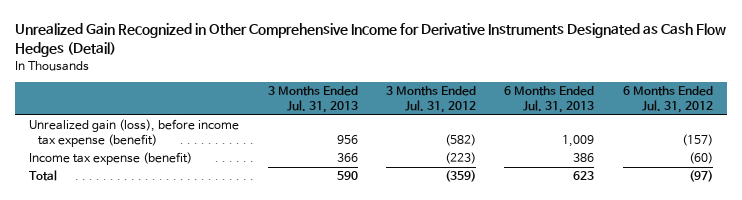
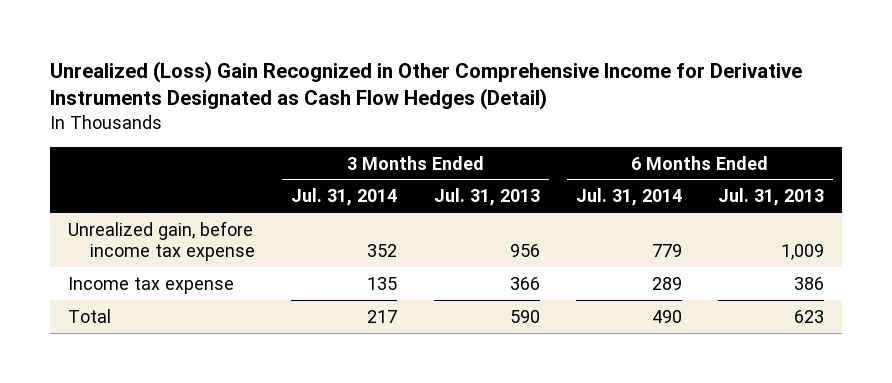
[15,23,727,58] Unrealized Gain Recognized in Other Comprehensive Income for Derivative Instruments Designated as Cash Flow Hedges (Detail) -> [49,60,802,111] Unrealized (Loss) Gain Recognized in Other Comprehensive Income for Derivative Instruments Designated as Cash Flow Hedges (Detail)
[386,86,477,113] 3 Months Ended Jul. 31, 2012 -> none
[622,86,713,113] 6 Months Ended Jul. 31, 2012 -> none
none -> [291,188,398,207] Jul. 31, 2014
none -> [576,188,683,207] Jul. 31, 2014
[29,119,240,148] Unrealized gain (loss), before income tax expense (benefit) -> [68,220,256,261] Unrealized gain, before income tax expense
[29,152,193,166] Income tax expense (benefit) -> [68,276,235,294] Income tax expense

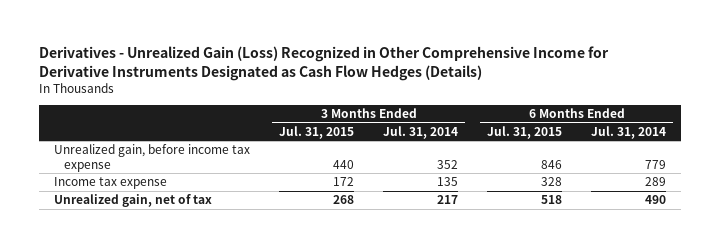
[49,60,802,111] Unrealized (Loss) Gain Recognized in Other Comprehensive Income for Derivative Instruments Designated as Cash Flow Hedges (Detail) -> [39,46,610,81] Derivatives - Unrealized Gain (Loss) Recognized in Other Comprehensive Income for Derivative Instruments Designated as Cash Flow Hedges (Details)
[433,188,540,207] Jul. 31, 2013 -> none
[718,188,825,207] Jul. 31, 2013 -> none
none -> [279,125,355,139] Jul. 31, 2015
none -> [487,125,563,139] Jul. 31, 2015
[68,308,112,323] Total -> [54,194,213,208] Unrealized gain, net of tax

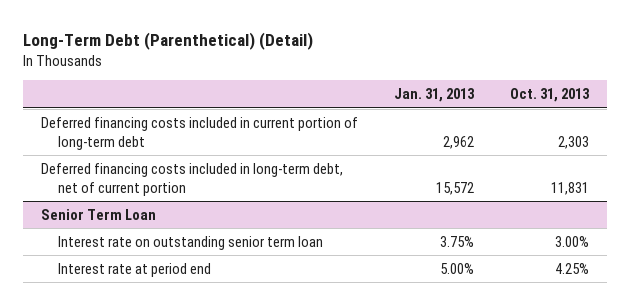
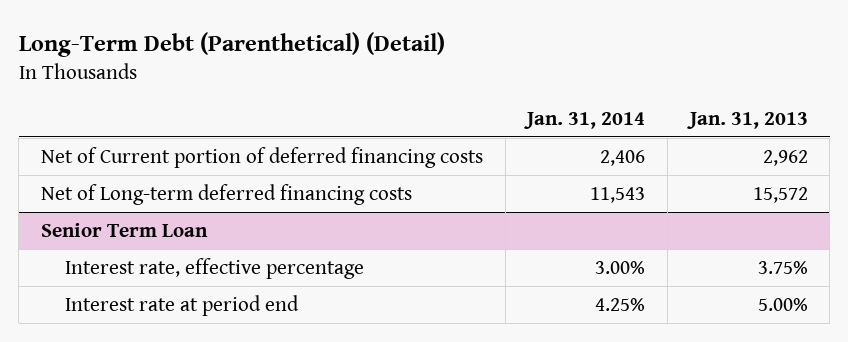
[509,88,590,103] Oct. 31, 2013 -> none
none -> [524,111,646,129] Jan. 31, 2014
[41,116,359,150] Deferred financing costs included in current portion of long-term debt -> [40,146,483,168] Net of Current portion of deferred financing costs
[41,162,344,196] Deferred financing costs included in long-term debt, net of current portion -> [40,183,412,205] Net of Long-term deferred financing costs
[58,235,324,250] Interest rate on outstanding senior term loan -> [65,257,365,279] Interest rate, effective percentage

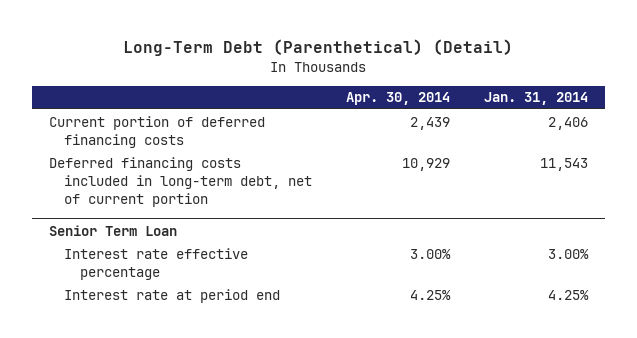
[686,111,808,129] Jan. 31, 2013 -> none
none -> [346,92,451,106] Apr. 30, 2014
[40,146,483,168] Net of Current portion of deferred financing costs -> [48,115,265,148] Current portion of deferred financing costs
[40,183,412,205] Net of Long-term deferred financing costs -> [48,156,313,207] Deferred financing costs included in long-term debt, net of current portion
[65,257,365,279] Interest rate, effective percentage -> [64,247,249,280] Interest rate effective percentage

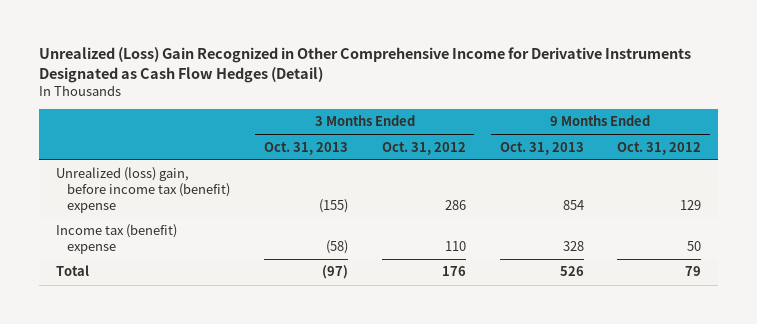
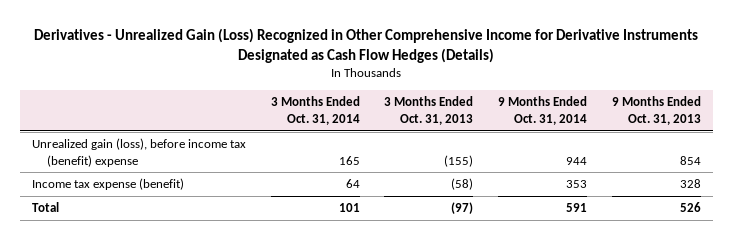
[38,46,691,83] Unrealized (Loss) Gain Recognized in Other Comprehensive Income for Derivative Instruments Designated as Cash Flow Hedges (Detail) -> [34,27,699,63] Derivatives - Unrealized Gain (Loss) Recognized in Other Comprehensive Income for Derivative Instruments Designated as Cash Flow Hedges (Details)
[381,141,466,155] Oct. 31, 2012 -> none
[617,141,702,155] Oct. 31, 2012 -> none
none -> [270,96,360,125] 3 Months Ended Oct. 31, 2014
none -> [498,96,588,125] 9 Months Ended Oct. 31, 2014
[55,167,231,214] Unrealized (loss) gain, before income tax (benefit) expense -> [32,138,247,167] Unrealized gain (loss), before income tax (benefit) expense
[55,224,177,255] Income tax (benefit) expense -> [32,178,185,191] Income tax expense (benefit)

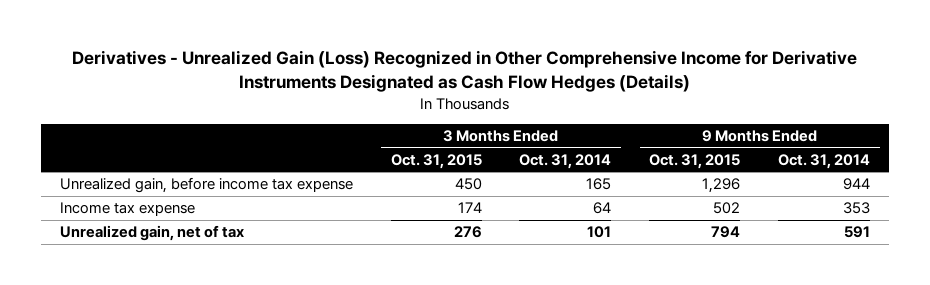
[384,96,474,125] 3 Months Ended Oct. 31, 2013 -> none
[611,96,701,125] 9 Months Ended Oct. 31, 2013 -> none
none -> [390,153,482,169] Oct. 31, 2015
none -> [649,153,741,169] Oct. 31, 2015
[32,138,247,167] Unrealized gain (loss), before income tax (benefit) expense -> [59,177,353,194] Unrealized gain, before income tax expense
[32,178,185,191] Income tax expense (benefit) -> [59,202,195,217] Income tax expense
[32,202,60,213] Total -> [59,225,244,242] Unrealized gain, net of tax

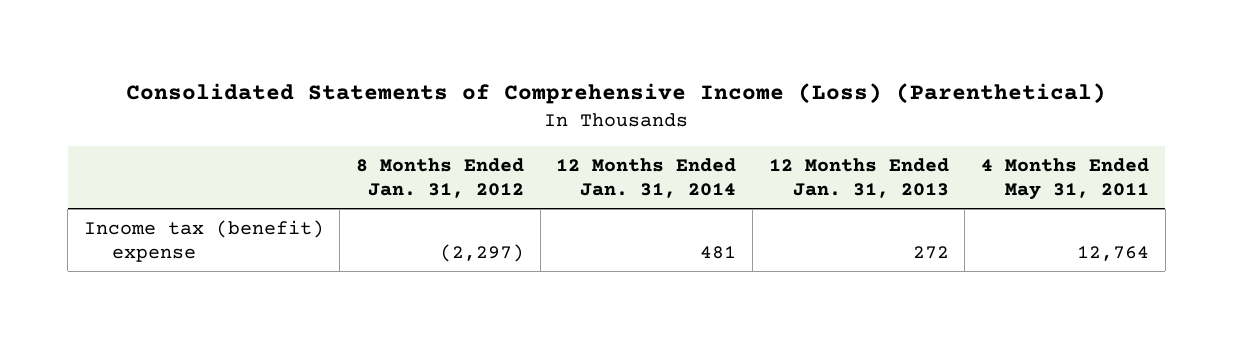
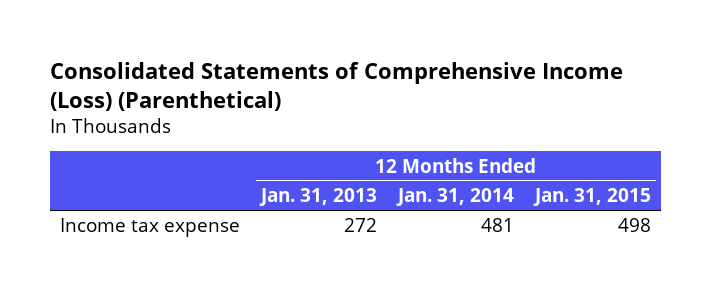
[356,157,525,198] 8 Months Ended Jan. 31, 2012 -> none
[981,157,1150,200] 4 Months Ended May 31, 2011 -> none
none -> [532,188,651,207] Jan. 31, 2015
[83,219,324,263] Income tax (benefit) expense -> [60,218,241,238] Income tax expense

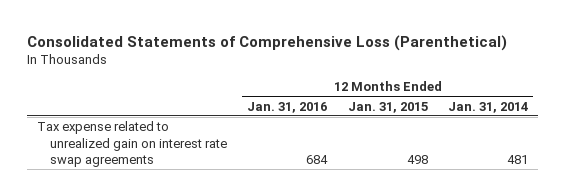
[49,61,623,111] Consolidated Statements of Comprehensive Income (Loss) (Parenthetical) -> [26,34,507,51] Consolidated Statements of Comprehensive Loss (Parenthetical)
[259,188,378,207] Jan. 31, 2013 -> none
none -> [247,101,328,113] Jan. 31, 2016
[60,218,241,238] Income tax expense -> [36,121,228,168] Tax expense related to unrealized gain on interest rate swap agreements

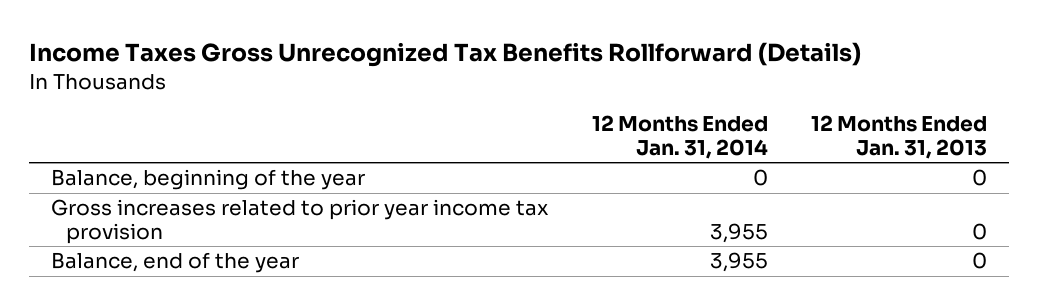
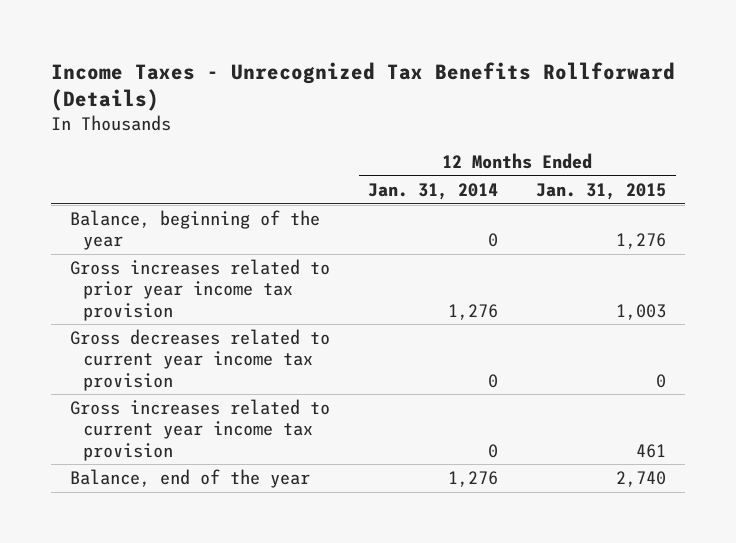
[29,41,862,67] Income Taxes Gross Unrecognized Tax Benefits Rollforward (Details) -> [51,61,676,112] Income Taxes - Unrecognized Tax Benefits Rollforward (Details)
[811,115,988,159] 12 Months Ended Jan. 31, 2013 -> none
none -> [536,182,667,200] Jan. 31, 2015
[709,222,768,243] 3,955 -> [448,303,499,320] 1,276
none -> [70,329,331,391] Gross decreases related to current year income tax provision
none -> [70,399,331,461] Gross increases related to current year income tax provision
[709,252,768,273] 3,955 -> [448,471,499,488] 1,276

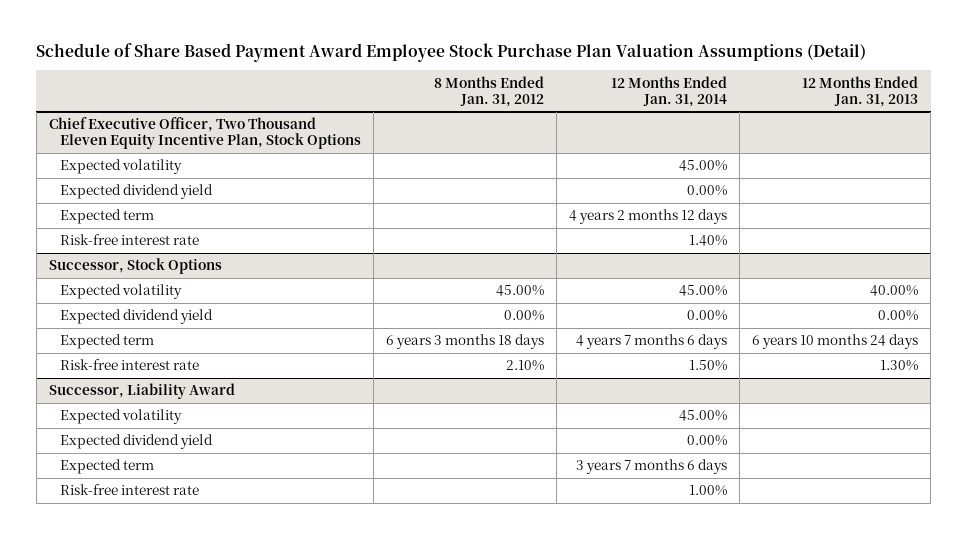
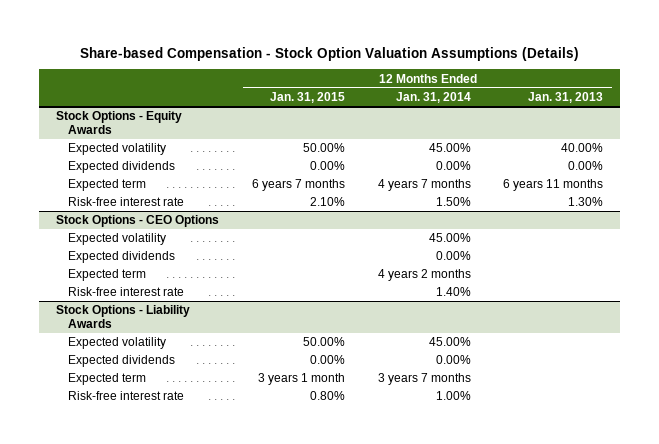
[36,42,867,62] Schedule of Share Based Payment Award Employee Stock Purchase Plan Valuation Assumptions (Detail) -> [79,46,579,61] Share-based Compensation - Stock Option Valuation Assumptions (Details)
[433,75,544,107] 8 Months Ended Jan. 31, 2012 -> none
none -> [269,92,345,104] Jan. 31, 2015
[48,117,361,150] Chief Executive Officer, Two Thousand Eleven Equity Incentive Plan, Stock Options -> none
[59,159,182,175] Expected volatility -> none
[59,184,213,200] Expected dividend yield -> none
[59,209,154,225] Expected term -> none
[59,234,199,246] Risk-free interest rate -> none
[48,258,222,275] Successor, Stock Options -> none
none -> [55,111,182,135] Stock Options - Equity Awards
[59,309,213,325] Expected dividend yield -> [68,161,176,174] Expected dividends
[576,334,728,350] 4 years 7 months 6 days -> [377,179,471,192] 4 years 7 months
[752,334,919,350] 6 years 10 months 24 days -> [503,179,604,192] 6 years 11 months
[48,383,235,400] Successor, Liability Award -> none
none -> [55,215,219,228] Stock Options - CEO Options
[59,434,213,450] Expected dividend yield -> [68,251,176,264] Expected dividends
[576,459,728,475] 3 years 7 months 6 days -> [377,269,471,282] 4 years 2 months
none -> [68,287,185,297] Risk-free interest rate
none -> [55,305,190,329] Stock Options - Liability Awards
none -> [68,337,167,350] Expected volatility
none -> [68,355,176,368] Expected dividends
none -> [68,373,147,386] Expected term

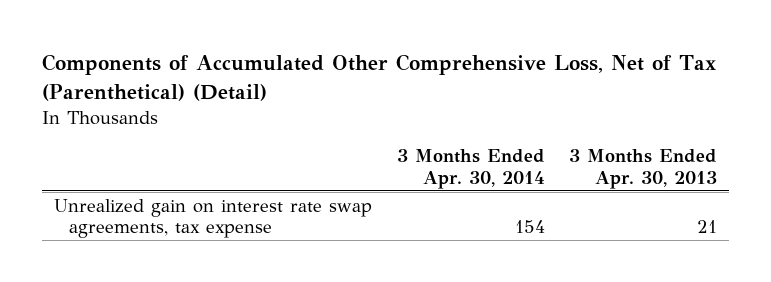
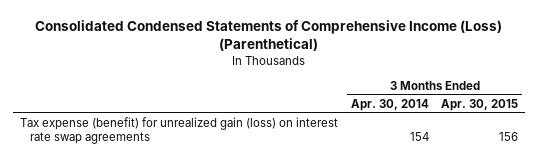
[41,54,716,102] Components of Accumulated Other Comprehensive Loss, Net of Tax (Parenthetical) (Detail) -> [35,20,503,52] Consolidated Condensed Statements of Comprehensive Income (Loss) (Parenthetical)
[569,149,718,189] 3 Months Ended Apr. 30, 2013 -> none
none -> [441,99,519,112] Apr. 30, 2015
[53,198,372,239] Unrealized gain on interest rate swap agreements, tax expense -> [19,117,338,145] Tax expense (benefit) for unrealized gain (loss) on interest rate swap agreements

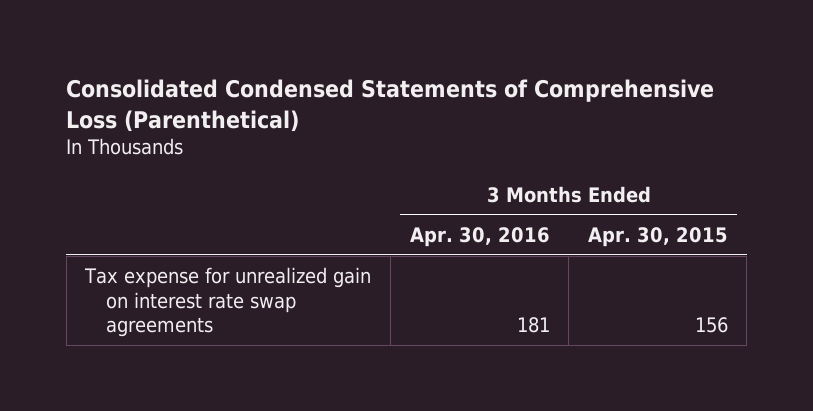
[35,20,503,52] Consolidated Condensed Statements of Comprehensive Income (Loss) (Parenthetical) -> [66,78,715,132] Consolidated Condensed Statements of Comprehensive Loss (Parenthetical)
[350,99,429,112] Apr. 30, 2014 -> none
none -> [409,226,550,247] Apr. 30, 2016
[19,117,338,145] Tax expense (benefit) for unrealized gain (loss) on interest rate swap agreements -> [84,267,372,338] Tax expense for unrealized gain on interest rate swap agreements

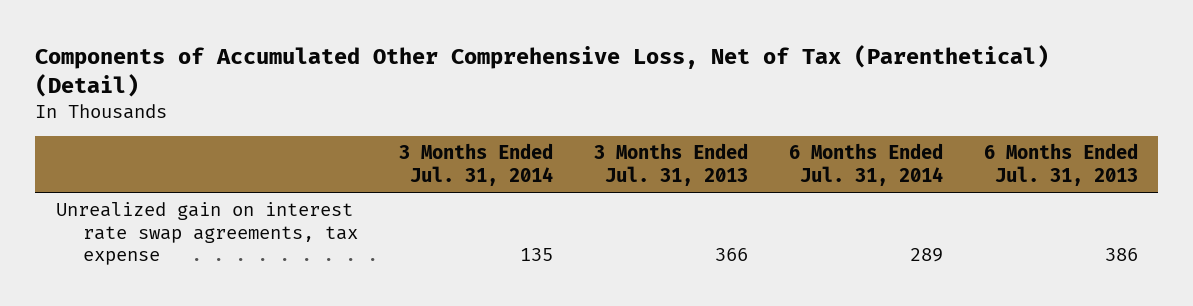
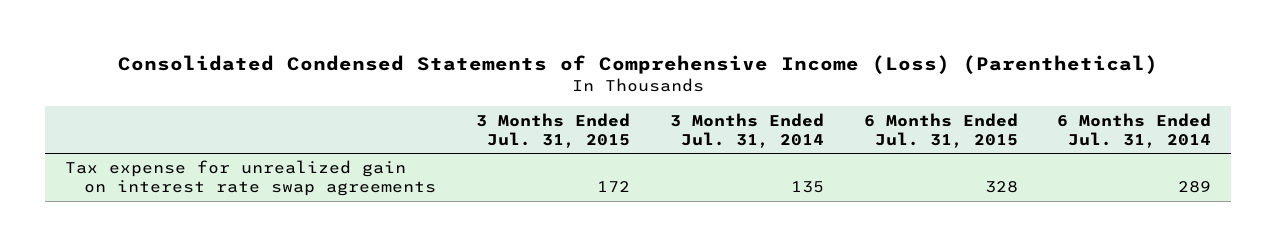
[35,44,1050,97] Components of Accumulated Other Comprehensive Loss, Net of Tax (Parenthetical) (Detail) -> [118,54,1159,74] Consolidated Condensed Statements of Comprehensive Income (Loss) (Parenthetical)
[593,143,748,187] 3 Months Ended Jul. 31, 2013 -> none
[983,143,1138,187] 6 Months Ended Jul. 31, 2013 -> none
none -> [476,112,631,148] 3 Months Ended Jul. 31, 2015
none -> [863,112,1018,148] 6 Months Ended Jul. 31, 2015
[55,201,358,266] Unrealized gain on interest rate swap agreements, tax expense -> [65,160,437,197] Tax expense for unrealized gain on interest rate swap agreements

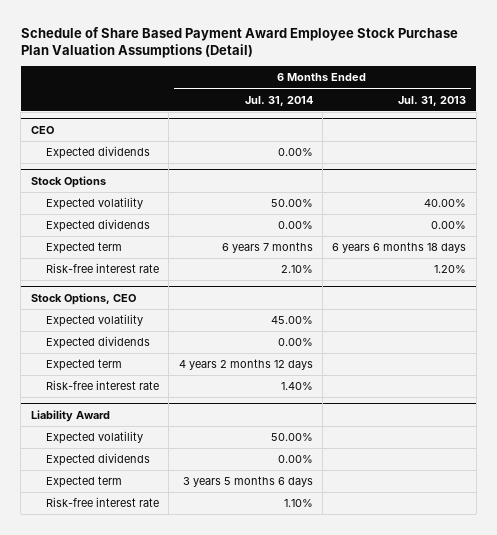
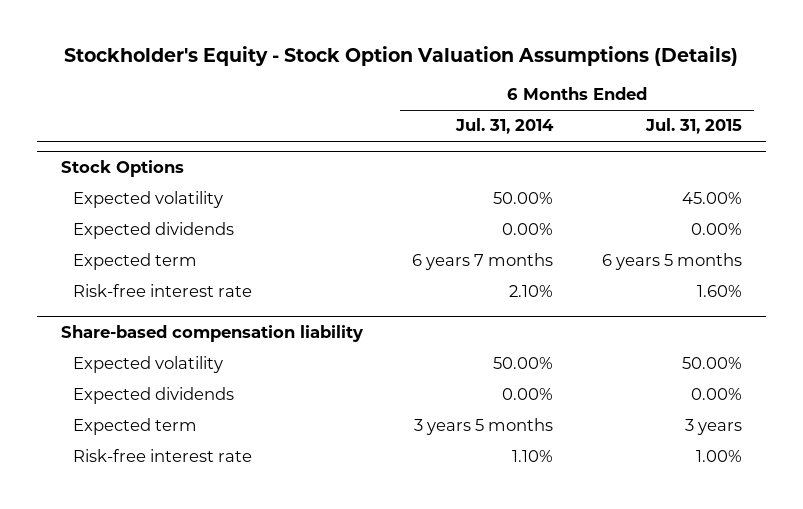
[20,26,458,59] Schedule of Share Based Payment Award Employee Stock Purchase Plan Valuation Assumptions (Detail) -> [64,46,739,67] Stockholder's Equity - Stock Option Valuation Assumptions (Details)
[398,95,467,106] Jul. 31, 2013 -> none
none -> [644,118,742,135] Jul. 31, 2015
[30,125,54,134] CEO -> none
[45,146,150,160] Expected dividends -> none
[30,292,136,305] Stock Options, CEO -> none
[45,314,143,328] Expected volatility -> none
[45,336,150,350] Expected dividends -> none
[45,359,122,372] Expected term -> none
[45,380,159,391] Risk-free interest rate -> none
[30,409,110,422] Liability Award -> none
none -> [61,324,364,342] Share-based compensation liability
[182,476,313,488] 3 years 5 months 6 days -> [413,418,553,436] 3 years 5 months

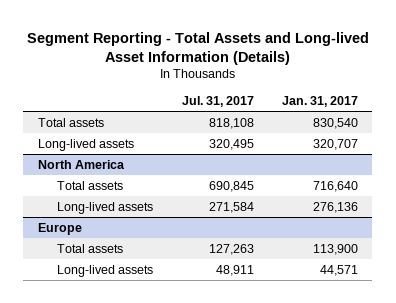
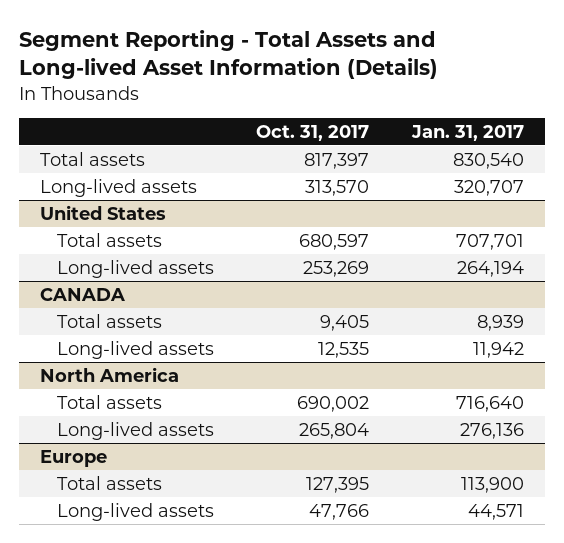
[181,96,254,108] Jul. 31, 2017 -> none
none -> [256,124,370,141] Oct. 31, 2017
none -> [40,204,167,220] United States
none -> [56,232,162,247] Total assets
none -> [56,259,214,278] Long-lived assets
none -> [40,287,126,301] CANADA
none -> [56,313,162,328] Total assets
none -> [56,340,214,359] Long-lived assets

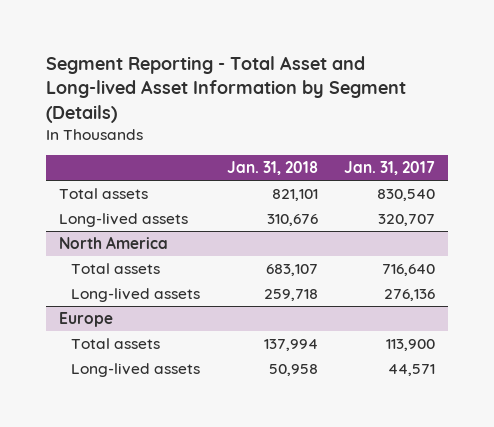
[18,30,438,80] Segment Reporting - Total Assets and Long-lived Asset Information (Details) -> [45,55,406,123] Segment Reporting - Total Asset and Long-lived Asset Information by Segment (Details)
[256,124,370,141] Oct. 31, 2017 -> none
none -> [226,161,318,176] Jan. 31, 2018
[40,204,167,220] United States -> none
[56,232,162,247] Total assets -> none
[56,259,214,278] Long-lived assets -> none
[40,287,126,301] CANADA -> none
[56,313,162,328] Total assets -> none
[56,340,214,359] Long-lived assets -> none

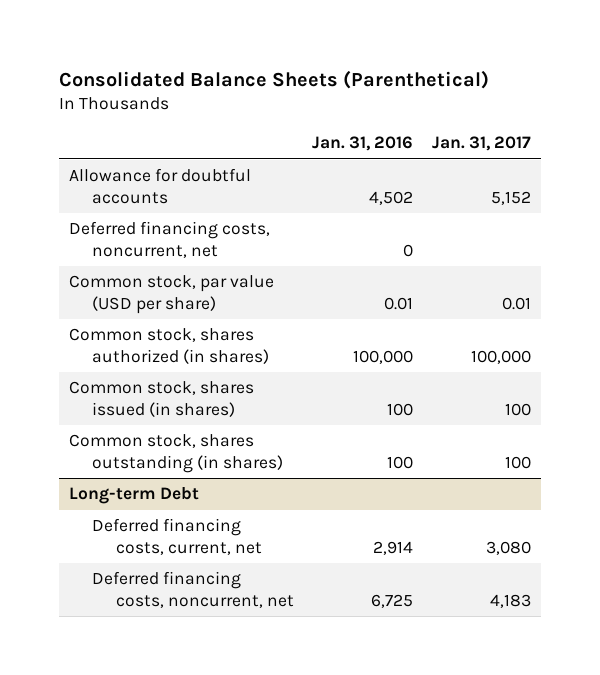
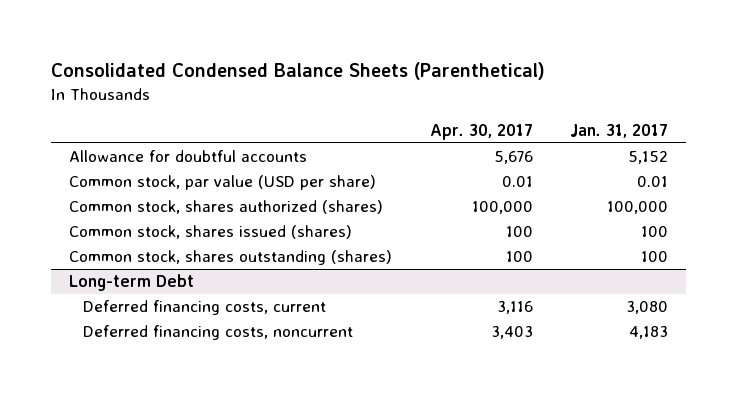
[59,70,490,90] Consolidated Balance Sheets (Parenthetical) -> [50,62,545,81] Consolidated Condensed Balance Sheets (Parenthetical)
[312,136,414,152] Jan. 31, 2016 -> none
none -> [429,123,533,140] Apr. 30, 2017
[68,221,270,258] Deferred financing costs, noncurrent, net -> none
[68,328,270,364] Common stock, shares authorized (in shares) -> [69,200,384,215] Common stock, shares authorized (shares)
[68,381,254,417] Common stock, shares issued (in shares) -> [69,225,353,240] Common stock, shares issued (shares)
[68,434,284,473] Common stock, shares outstanding (in shares) -> [69,250,393,266] Common stock, shares outstanding (shares)
[92,518,262,555] Deferred financing costs, current, net -> [83,300,327,316] Deferred financing costs, current
[92,571,294,608] Deferred financing costs, noncurrent, net -> [83,325,354,341] Deferred financing costs, noncurrent

